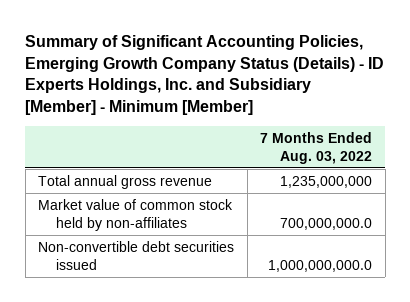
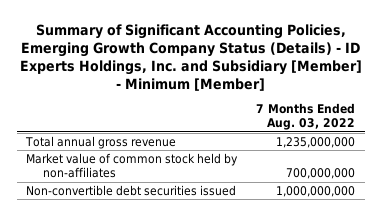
[280,217,373,230] 700,000,000.0 -> [286,168,356,180] 700,000,000
[268,259,373,272] 1,000,000,000.0 -> [276,185,356,197] 1,000,000,000

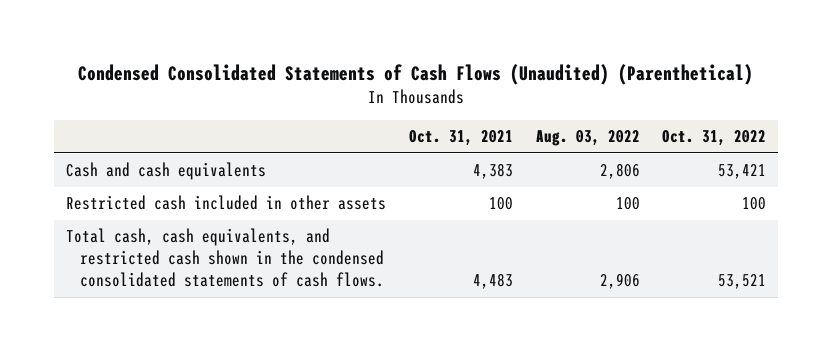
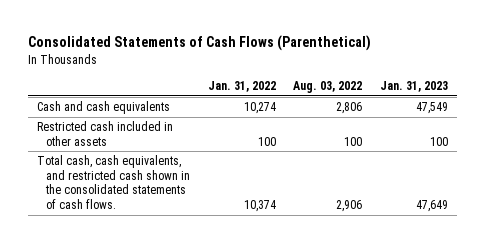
[78,64,754,86] Condensed Consolidated Statements of Cash Flows (Unaudited) (Parenthetical) -> [28,35,372,52] Consolidated Statements of Cash Flows (Parenthetical)
[408,130,513,147] Oct. 31, 2021 -> none
[662,130,767,147] Oct. 31, 2022 -> none
none -> [207,80,276,92] Jan. 31, 2022
none -> [380,80,449,92] Jan. 31, 2023
[65,228,385,288] Total cash, cash equivalents, and restricted cash shown in the condensed consolidated statements of cash flows. -> [37,155,190,209] Total cash, cash equivalents, and restricted cash shown in the consolidated statements of cash flows.

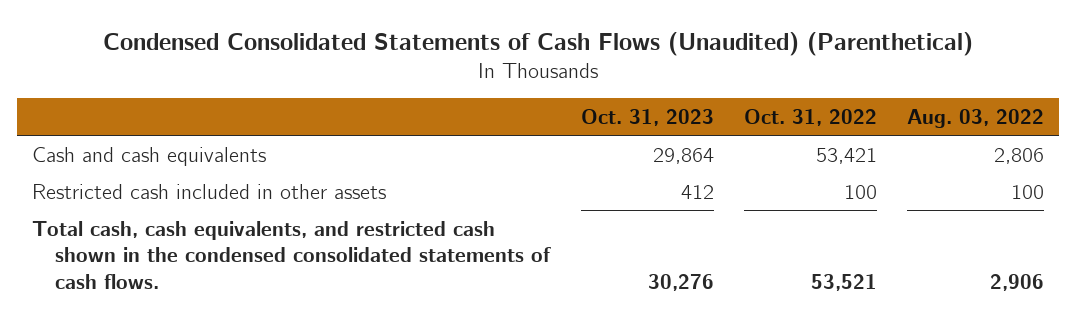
[28,35,372,52] Consolidated Statements of Cash Flows (Parenthetical) -> [103,31,974,56] Condensed Consolidated Statements of Cash Flows (Unaudited) (Parenthetical)
[207,80,276,92] Jan. 31, 2022 -> none
[380,80,449,92] Jan. 31, 2023 -> none
none -> [580,108,714,126] Oct. 31, 2023
none -> [743,108,877,126] Oct. 31, 2022
[37,155,190,209] Total cash, cash equivalents, and restricted cash shown in the consolidated statements of cash flows. -> [32,220,552,290] Total cash, cash equivalents, and restricted cash shown in the condensed consolidated statements of cash flows.

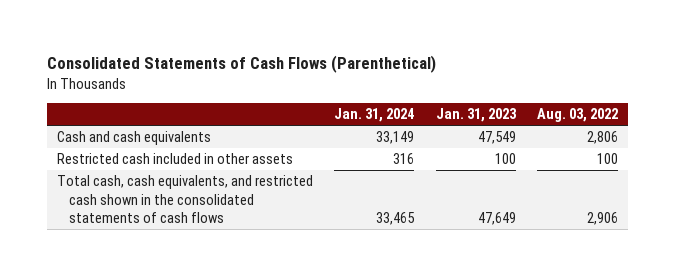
[103,31,974,56] Condensed Consolidated Statements of Cash Flows (Unaudited) (Parenthetical) -> [46,55,436,74] Consolidated Statements of Cash Flows (Parenthetical)
[580,108,714,126] Oct. 31, 2023 -> none
[743,108,877,126] Oct. 31, 2022 -> none
none -> [334,108,415,123] Jan. 31, 2024
none -> [435,108,517,123] Jan. 31, 2023
[32,220,552,290] Total cash, cash equivalents, and restricted cash shown in the condensed consolidated statements of cash flows. -> [57,175,314,224] Total cash, cash equivalents, and restricted cash shown in the consolidated statements of cash flows

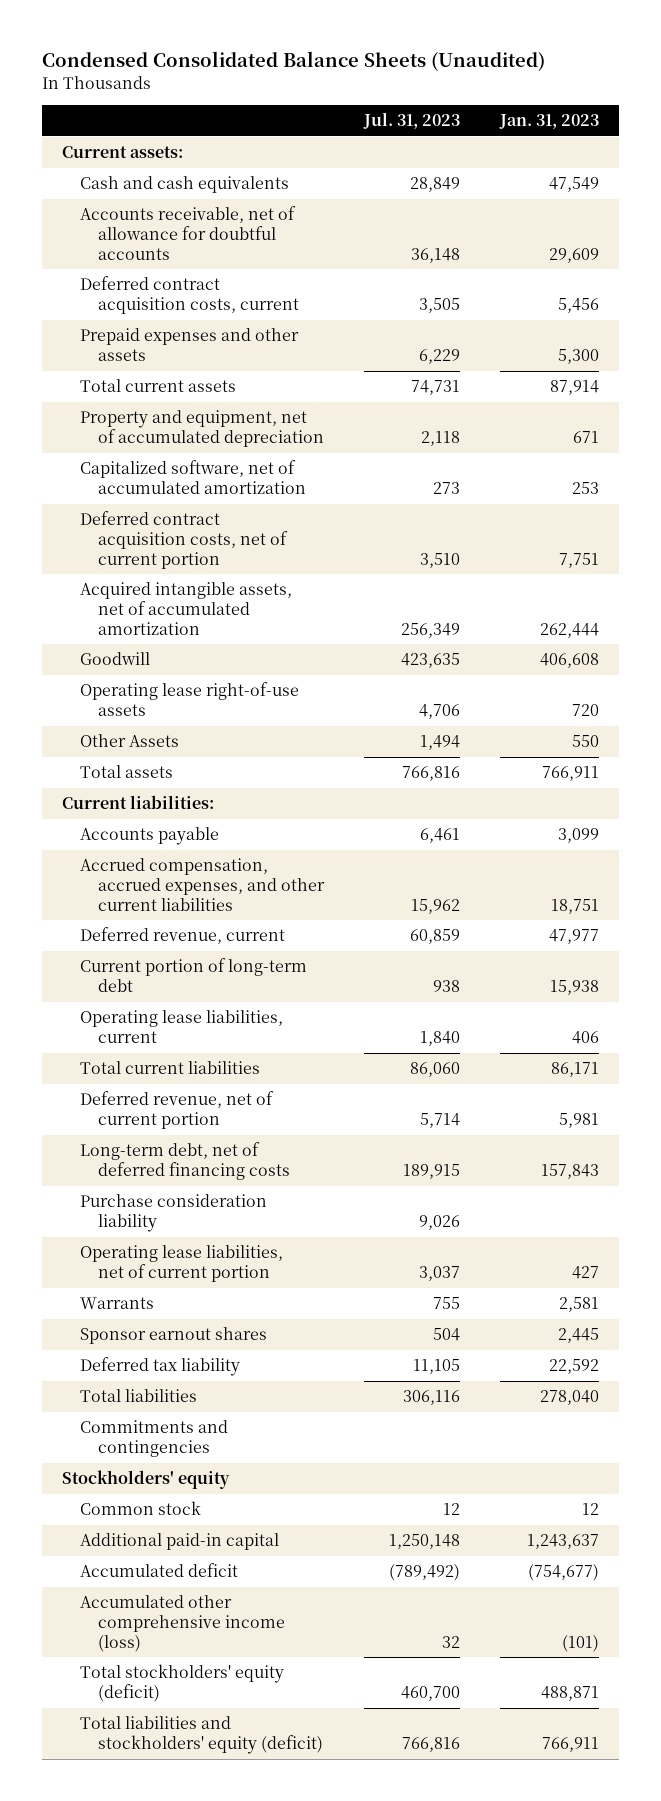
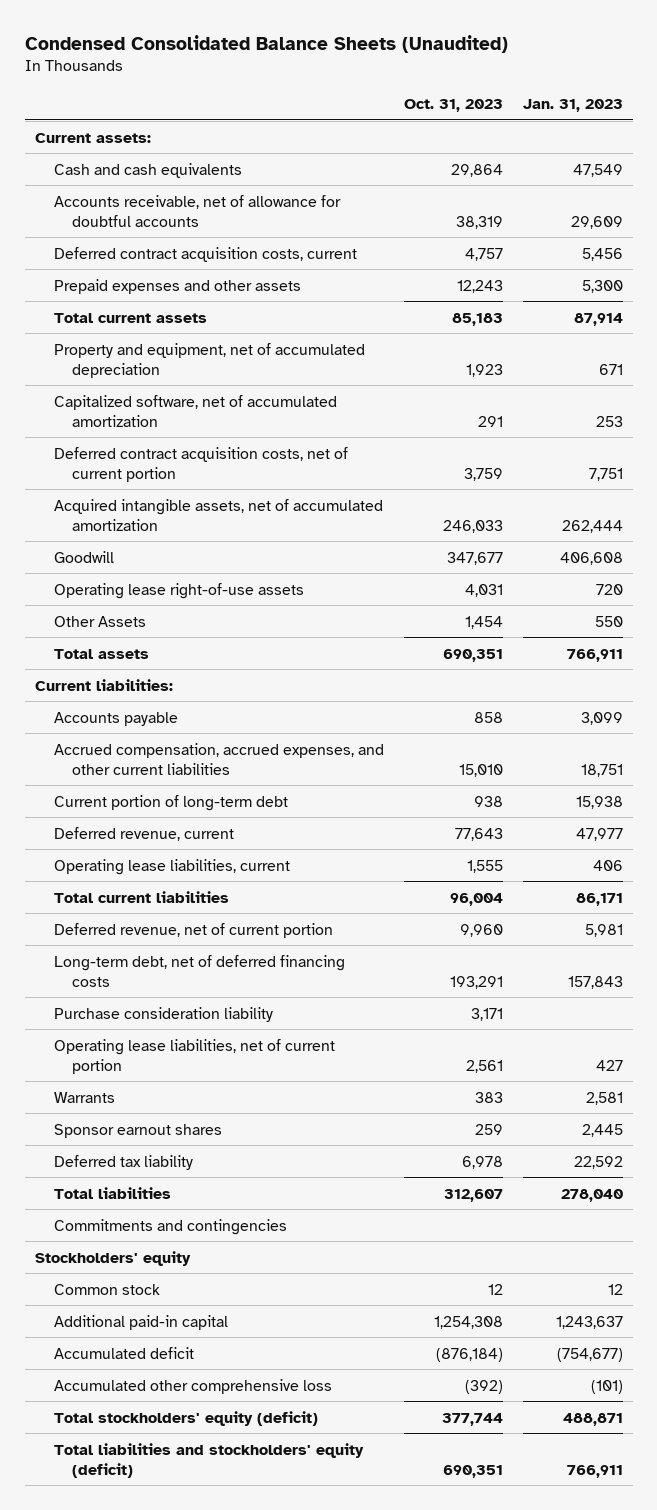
[363,112,461,130] Jul. 31, 2023 -> none
none -> [403,98,503,112] Oct. 31, 2023
[80,927,286,945] Deferred revenue, current -> [53,826,234,841] Deferred revenue, current
[80,1595,286,1652] Accumulated other comprehensive income (loss) -> [53,1378,332,1394] Accumulated other comprehensive loss

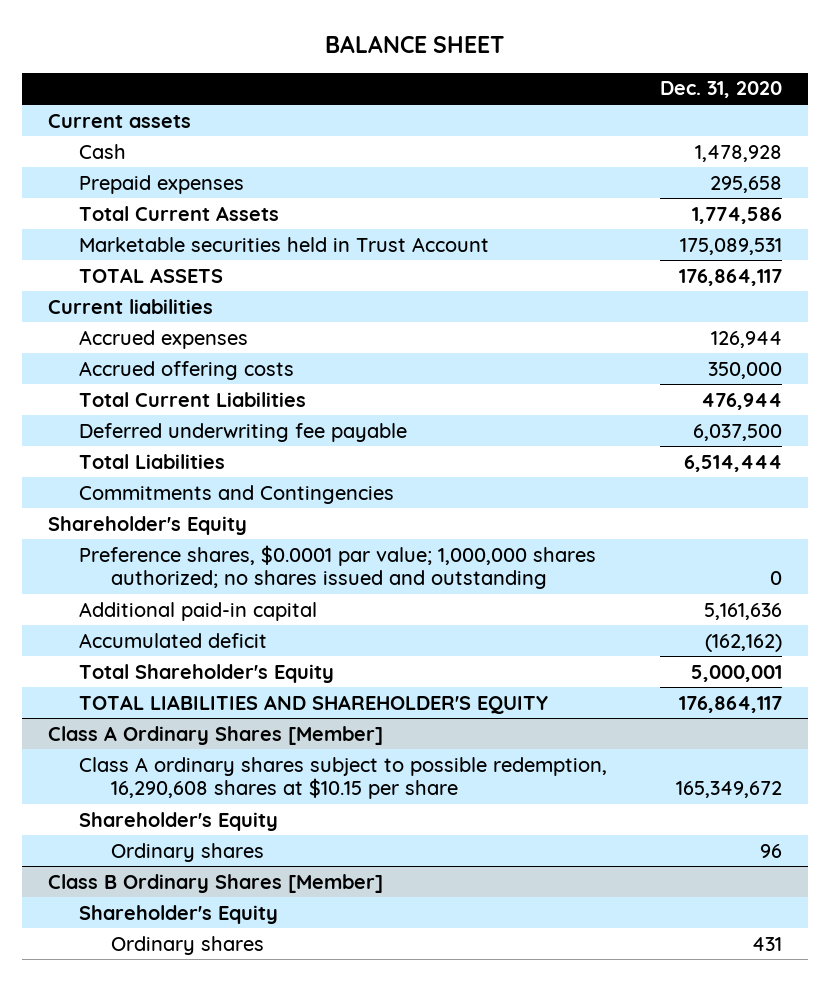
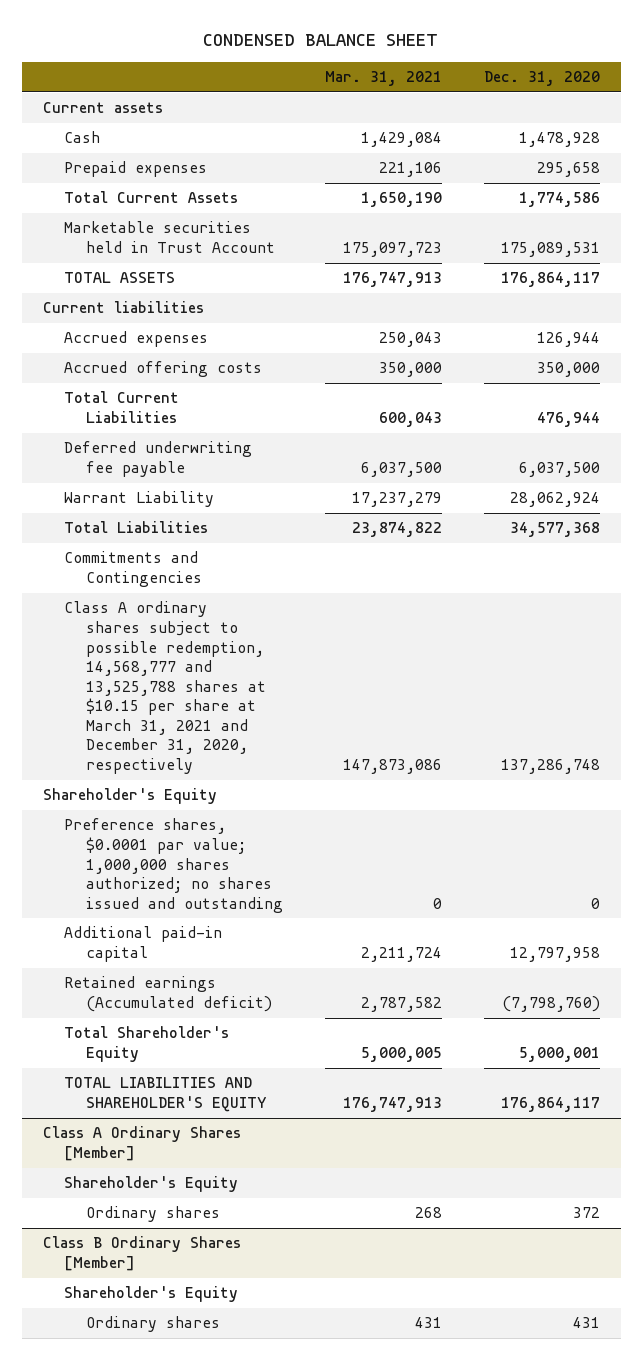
[325,34,505,53] BALANCE SHEET -> [203,34,439,47] CONDENSED BALANCE SHEET
none -> [324,71,442,87] Mar. 31, 2021
none -> [64,491,215,508] Warrant Liability
[684,454,783,472] 6,514,444 -> [509,522,600,538] 34,577,368
none -> [64,601,266,774] Class A ordinary shares subject to possible redemption, 14,568,777 and 13,525,788 shares at $10.15 per share at March 31, 2021 and December 31, 2020, respectively
[704,602,783,620] 5,161,636 -> [509,947,600,963] 12,797,958
[79,632,268,648] Accumulated deficit -> [64,976,272,1013] Retained earnings (Accumulated deficit)
[705,633,783,652] (162,162) -> [501,996,600,1013] (7,798,760)
[79,756,608,800] Class A ordinary shares subject to possible redemption, 16,290,608 shares at $10.15 per share -> none
[760,843,783,858] 96 -> [572,1207,600,1219] 372

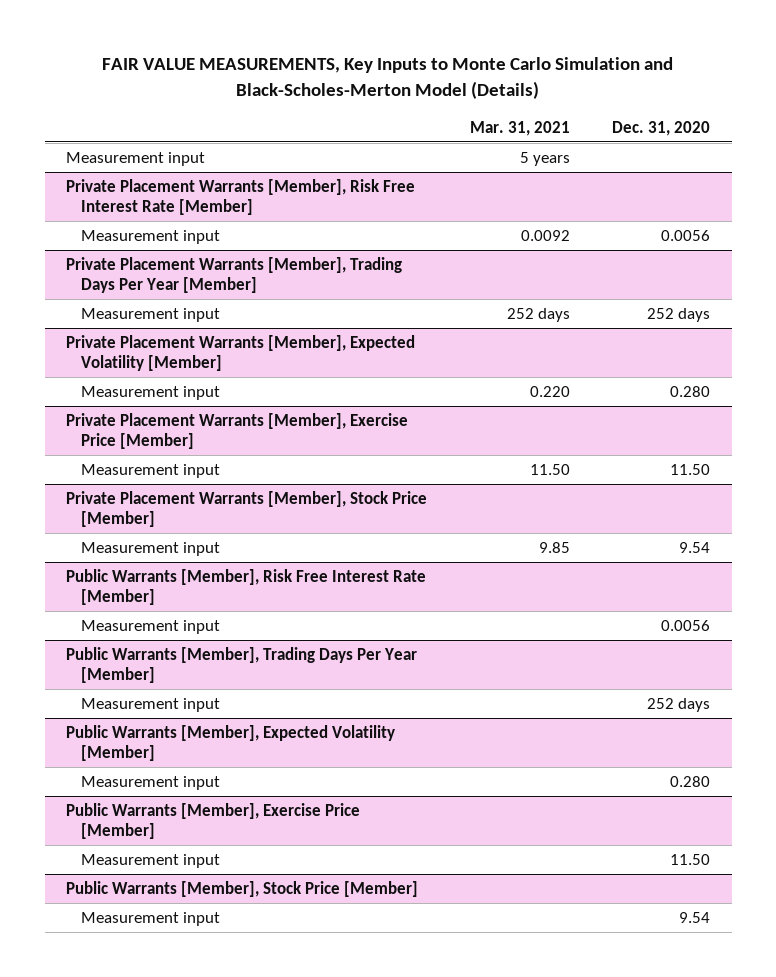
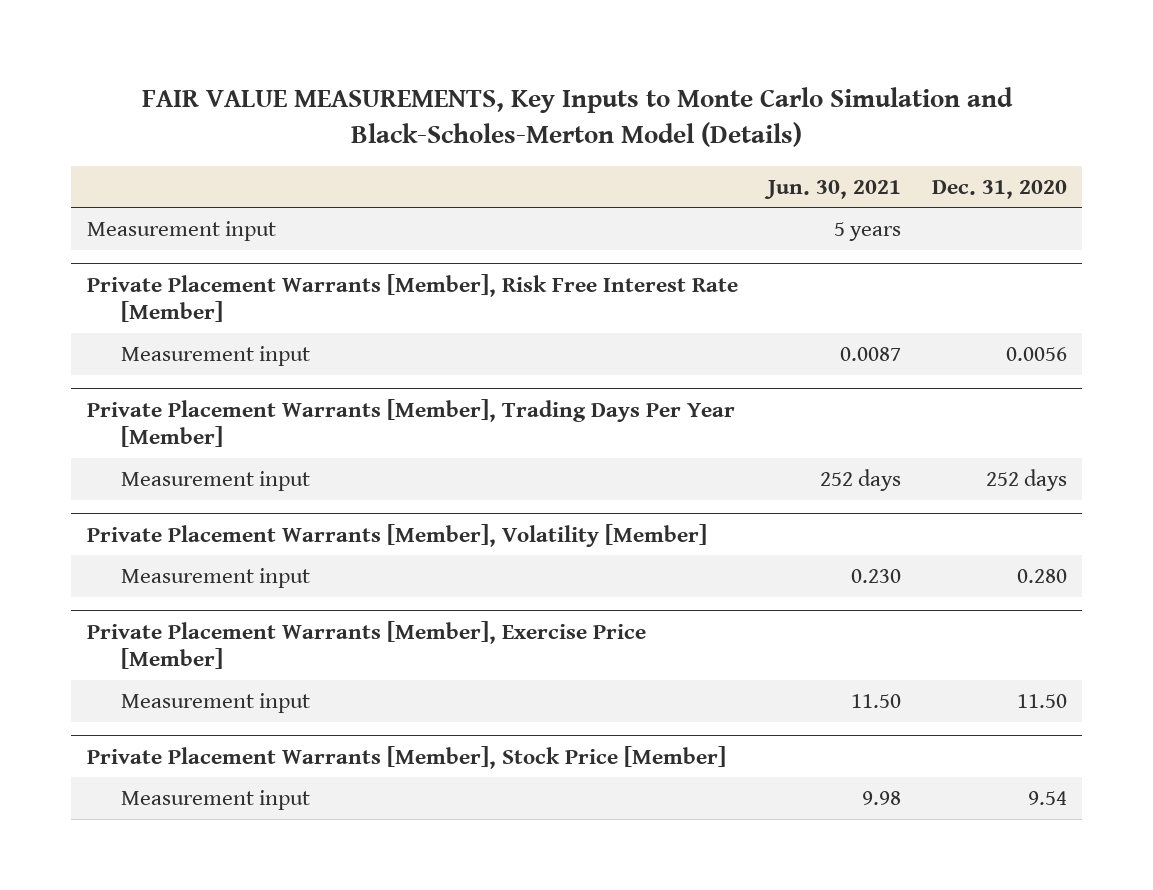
[469,120,570,136] Mar. 31, 2021 -> none
none -> [764,179,902,199] Jun. 30, 2021
[66,334,416,371] Private Placement Warrants [Member], Expected Volatility [Member] -> [86,523,707,547] Private Placement Warrants [Member], Volatility [Member]
[66,568,427,605] Public Warrants [Member], Risk Free Interest Rate [Member] -> none
[81,619,221,634] Measurement input -> none
[66,646,418,683] Public Warrants [Member], Trading Days Per Year [Member] -> none
[81,697,221,712] Measurement input -> none
[66,724,396,761] Public Warrants [Member], Expected Volatility [Member] -> none
[81,775,221,790] Measurement input -> none
[66,802,361,839] Public Warrants [Member], Exercise Price [Member] -> none
[81,853,221,868] Measurement input -> none
[66,880,419,897] Public Warrants [Member], Stock Price [Member] -> none
[81,911,221,926] Measurement input -> none

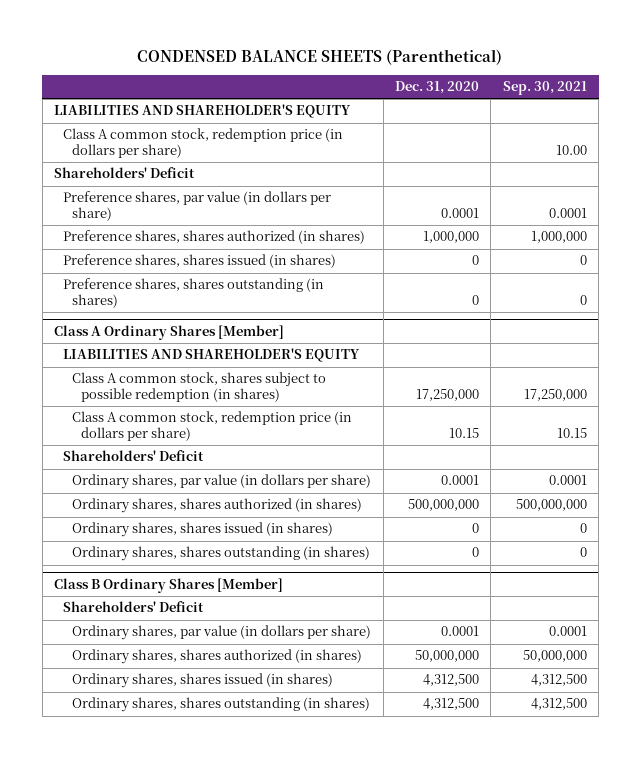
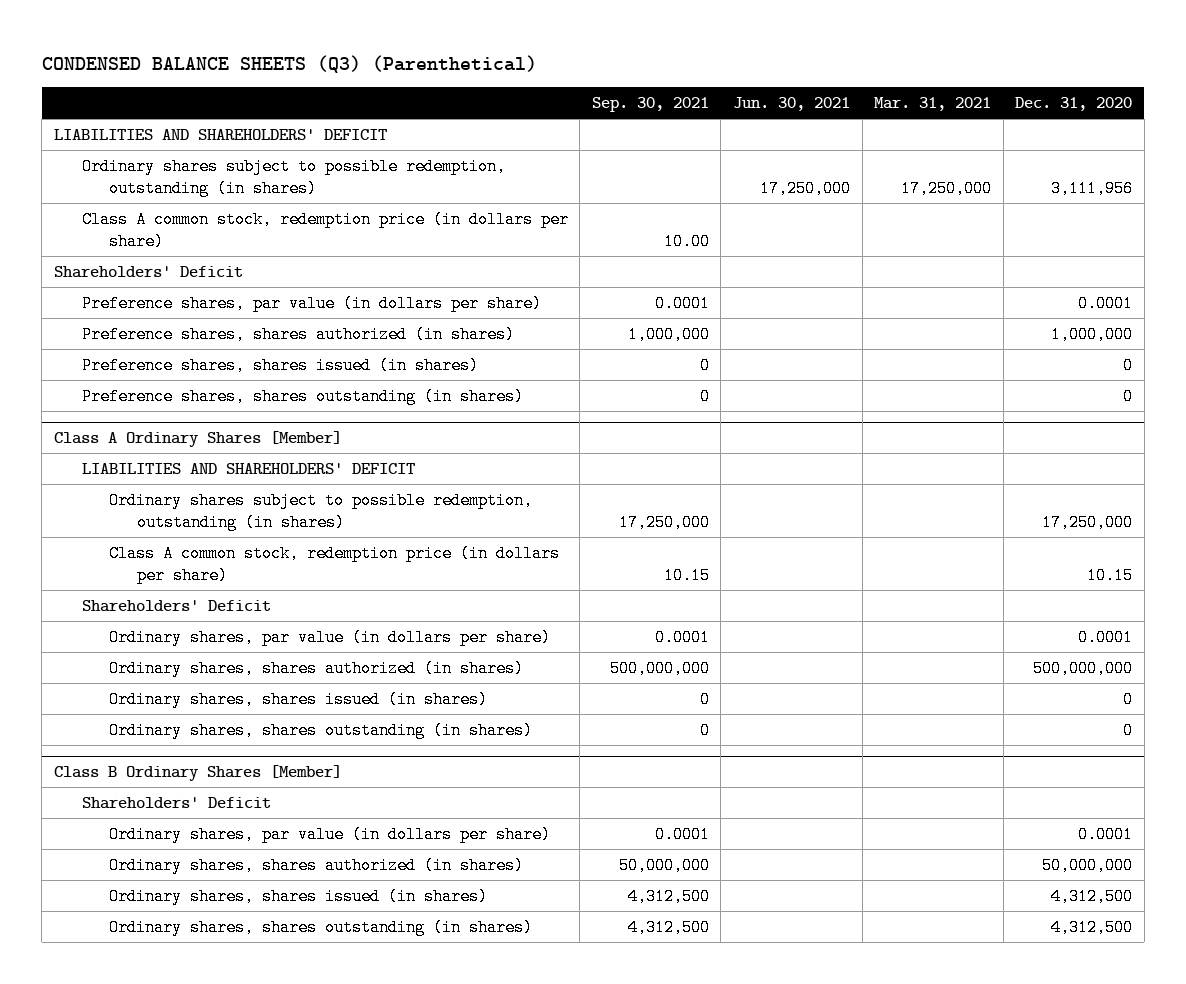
[137,48,503,65] CONDENSED BALANCE SHEETS (Parenthetical) -> [41,54,537,73] CONDENSED BALANCE SHEETS (Q3) (Parenthetical)
none -> [732,97,850,112] Jun. 30, 2021
none -> [874,97,992,112] Mar. 31, 2021
[53,104,351,119] LIABILITIES AND SHAREHOLDER'S EQUITY -> [53,128,387,140] LIABILITIES AND SHAREHOLDERS' DEFICIT
none -> [81,157,506,197] Ordinary shares subject to possible redemption, outstanding (in shares)
[63,348,361,363] LIABILITIES AND SHAREHOLDER'S EQUITY -> [81,462,415,474] LIABILITIES AND SHAREHOLDERS' DEFICIT
[72,372,327,402] Class A common stock, shares subject to possible redemption (in shares) -> [109,491,534,531] Ordinary shares subject to possible redemption, outstanding (in shares)

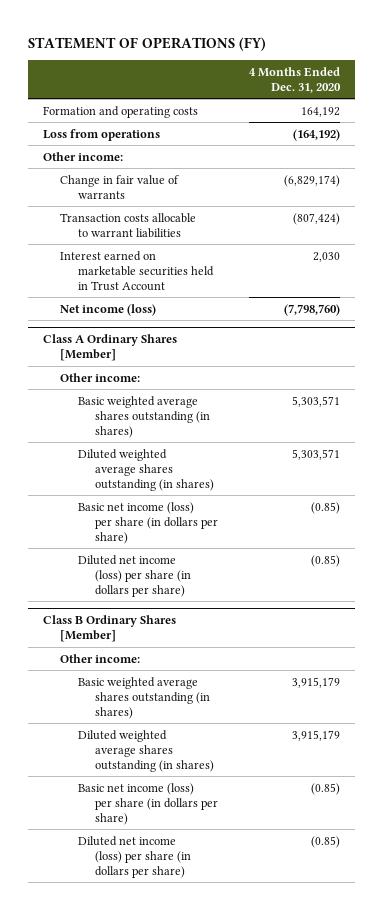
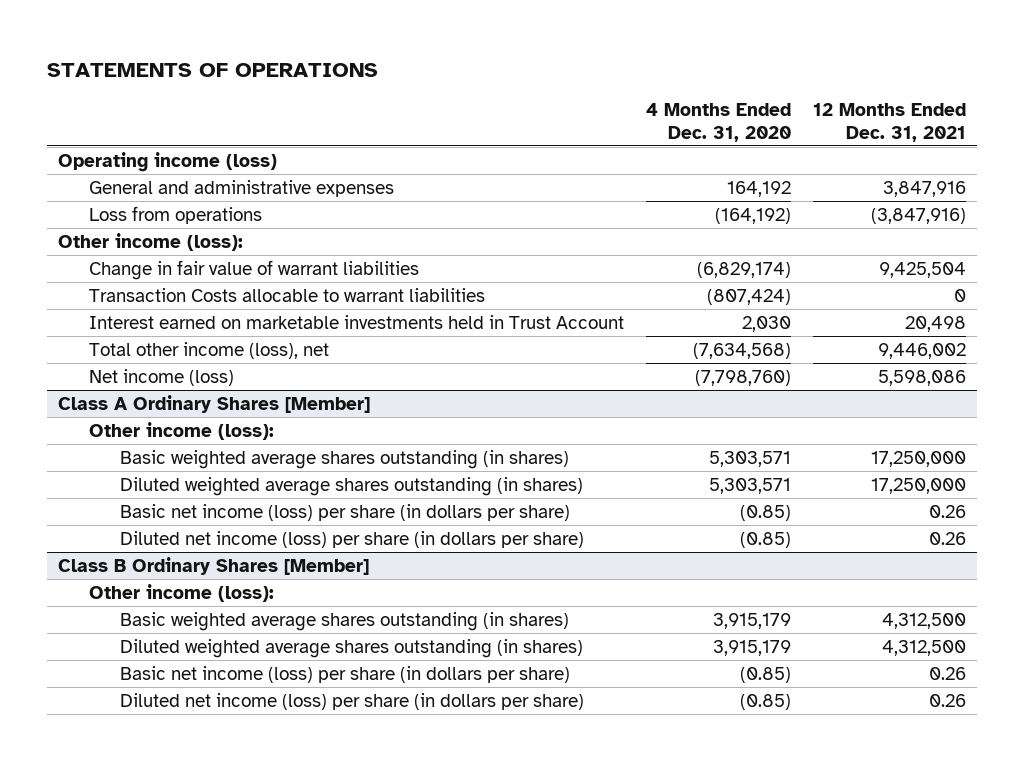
[27,36,266,51] STATEMENT OF OPERATIONS (FY) -> [47,63,379,78] STATEMENTS OF OPERATIONS
none -> [812,103,966,142] 12 Months Ended Dec. 31, 2021
none -> [58,152,278,173] Operating income (loss)
[43,105,199,118] Formation and operating costs -> [88,180,394,198] General and administrative expenses
[43,151,124,161] Other income: -> [58,233,244,252] Other income (loss):
[60,174,180,199] Change in fair value of warrants -> [88,260,419,281] Change in fair value of warrant liabilities
[60,212,197,238] Transaction costs allocable to warrant liabilities -> [88,288,485,303] Transaction Costs allocable to warrant liabilities
[60,250,214,291] Interest earned on marketable securities held in Trust Account -> [88,315,624,330] Interest earned on marketable investments held in Trust Account
none -> [88,342,329,360] Total other income (loss), net
[60,372,141,382] Other income: -> [88,422,274,441] Other income (loss):
[60,653,141,663] Other income: -> [88,584,274,603] Other income (loss):

